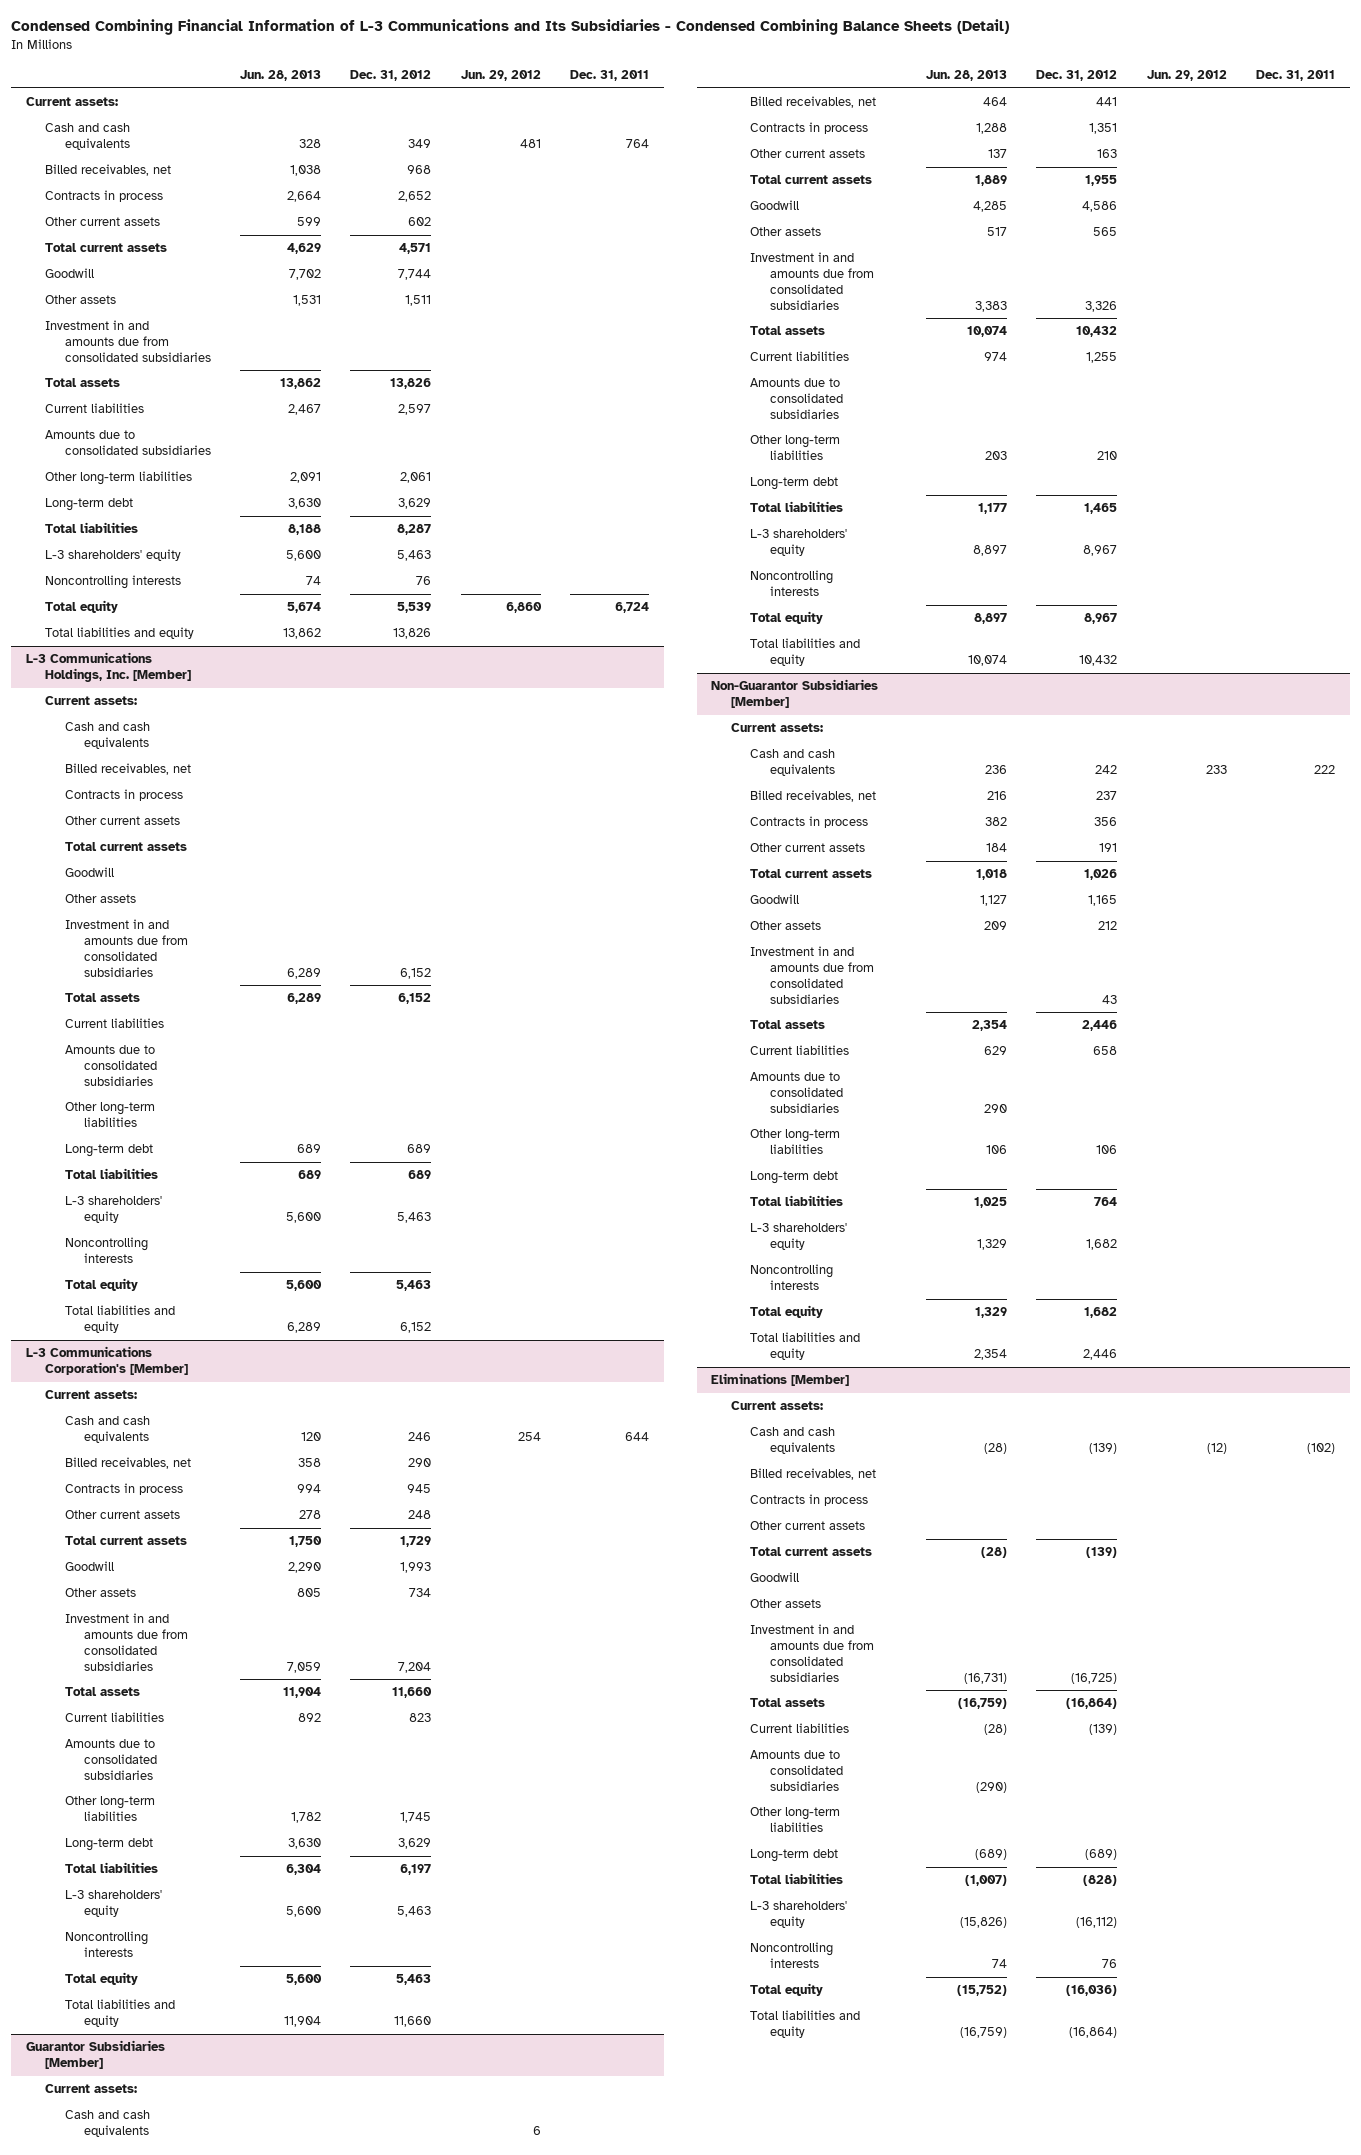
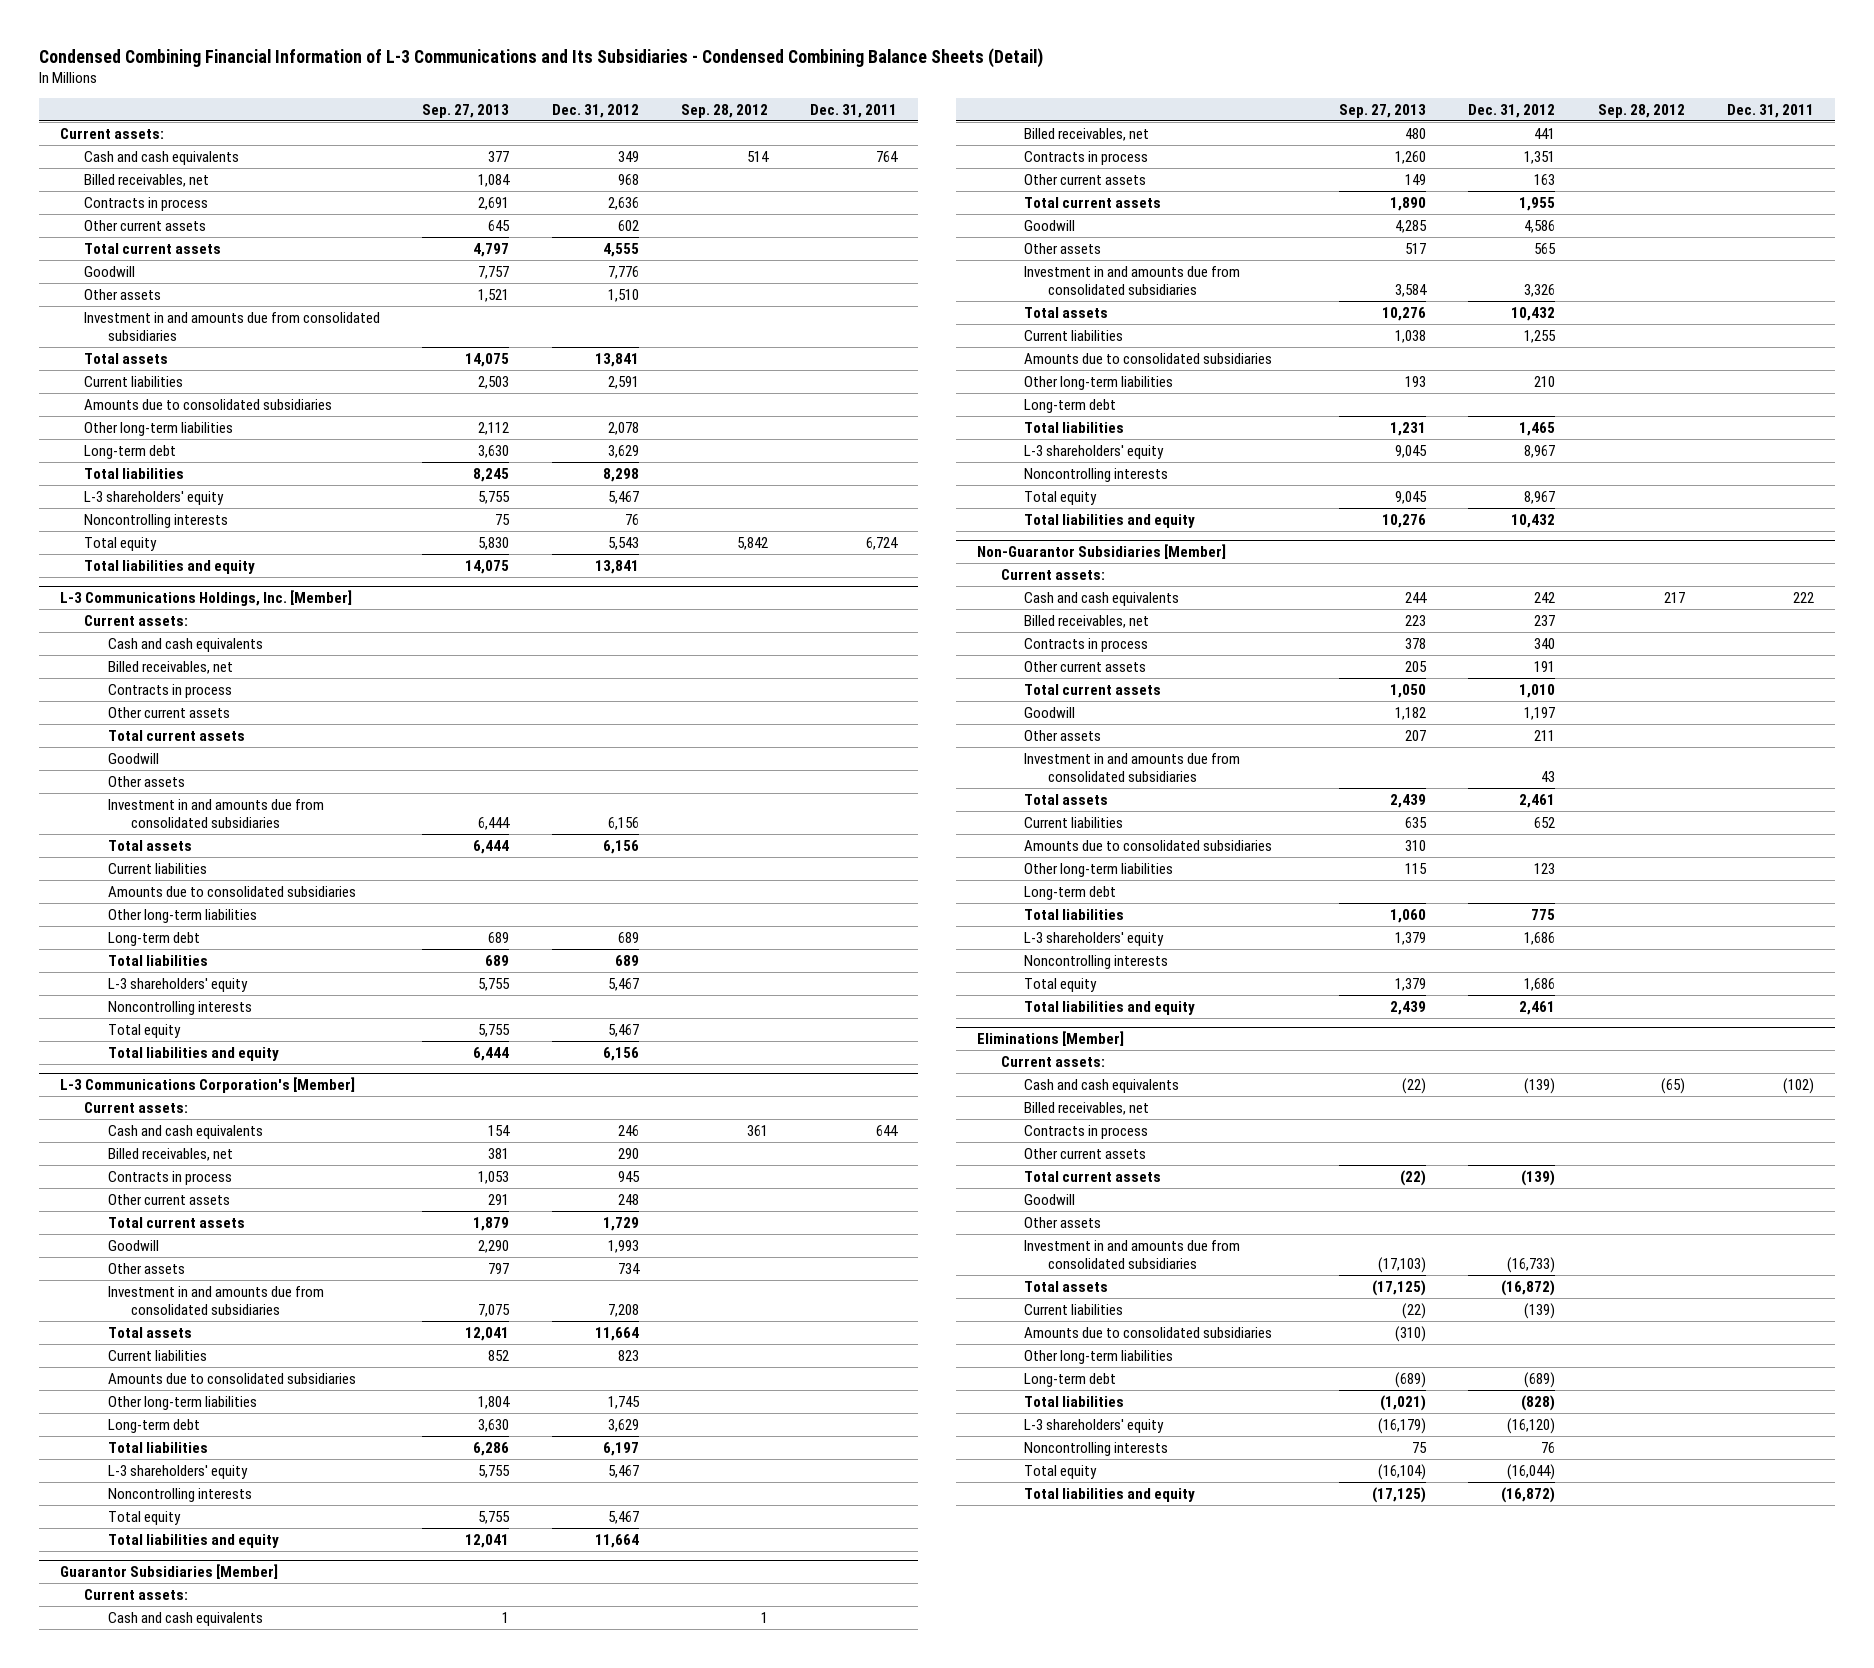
[240,70,322,82] Jun. 28, 2013 -> none
[460,70,541,82] Jun. 29, 2012 -> none
none -> [422,103,510,118] Sep. 27, 2013
none -> [680,103,768,118] Sep. 28, 2012
[398,191,432,203] 2,652 -> [607,196,639,210] 2,636
[399,243,432,255] 4,571 -> [602,242,639,257] 4,555
[398,269,432,281] 7,744 -> [607,265,639,279] 7,776
[405,295,432,307] 1,511 -> [607,288,639,302] 1,510
[390,378,432,390] 13,826 -> [594,352,639,367] 13,841
[398,404,432,416] 2,597 -> [607,375,639,389] 2,591
[400,472,432,484] 2,061 -> [607,421,639,435] 2,078
[397,524,432,536] 8,287 -> [602,467,639,482] 8,298
[397,550,432,562] 5,463 -> [607,490,639,504] 5,467
[397,602,432,614] 5,539 -> [607,536,639,550] 5,543
[393,628,432,640] 13,826 -> [594,559,639,574] 13,841
[400,967,432,979] 6,152 -> [607,817,639,831] 6,156
[398,993,432,1005] 6,152 -> [602,839,639,854] 6,156
[397,1212,432,1224] 5,463 -> [607,977,639,991] 5,467
[396,1280,432,1292] 5,463 -> [607,1023,639,1037] 5,467
[400,1322,432,1334] 6,152 -> [602,1046,639,1061] 6,156
[398,1661,432,1673] 7,204 -> [607,1304,639,1318] 7,208
[392,1687,433,1699] 11,660 -> [594,1326,639,1341] 11,664
[397,1906,432,1918] 5,463 -> [607,1464,639,1478] 5,467
[396,1974,432,1986] 5,463 -> [607,1510,639,1524] 5,467
[394,2016,432,2028] 11,660 -> [594,1533,639,1548] 11,664
[1094,817,1118,827] 356 -> [1534,637,1556,649] 340
[1084,869,1118,881] 1,026 -> [1519,683,1556,698] 1,010
[1088,895,1118,907] 1,165 -> [1524,706,1556,720] 1,197
[1098,921,1118,931] 212 -> [1534,729,1556,741] 211
[1082,1020,1118,1032] 2,446 -> [1519,793,1556,808] 2,461
[1093,1046,1118,1056] 658 -> [1534,816,1556,828] 652
[1096,1145,1118,1155] 106 -> [1534,862,1556,874] 123
[1094,1197,1118,1207] 764 -> [1531,908,1556,920] 775
[1086,1239,1118,1251] 1,682 -> [1524,931,1556,945] 1,686
[1084,1307,1118,1319] 1,682 -> [1524,977,1556,991] 1,686
[1083,1349,1118,1361] 2,446 -> [1519,1000,1556,1015] 2,461
[1071,1672,1118,1684] (16,725) -> [1507,1257,1556,1274] (16,733)
[1066,1698,1118,1710] (16,864) -> [1501,1279,1556,1296] (16,872)
[1076,1917,1118,1929] (16,112) -> [1507,1417,1556,1434] (16,120)
[1066,1985,1118,1997] (16,036) -> [1507,1463,1556,1480] (16,044)
[1069,2027,1118,2039] (16,864) -> [1501,1486,1556,1503] (16,872)

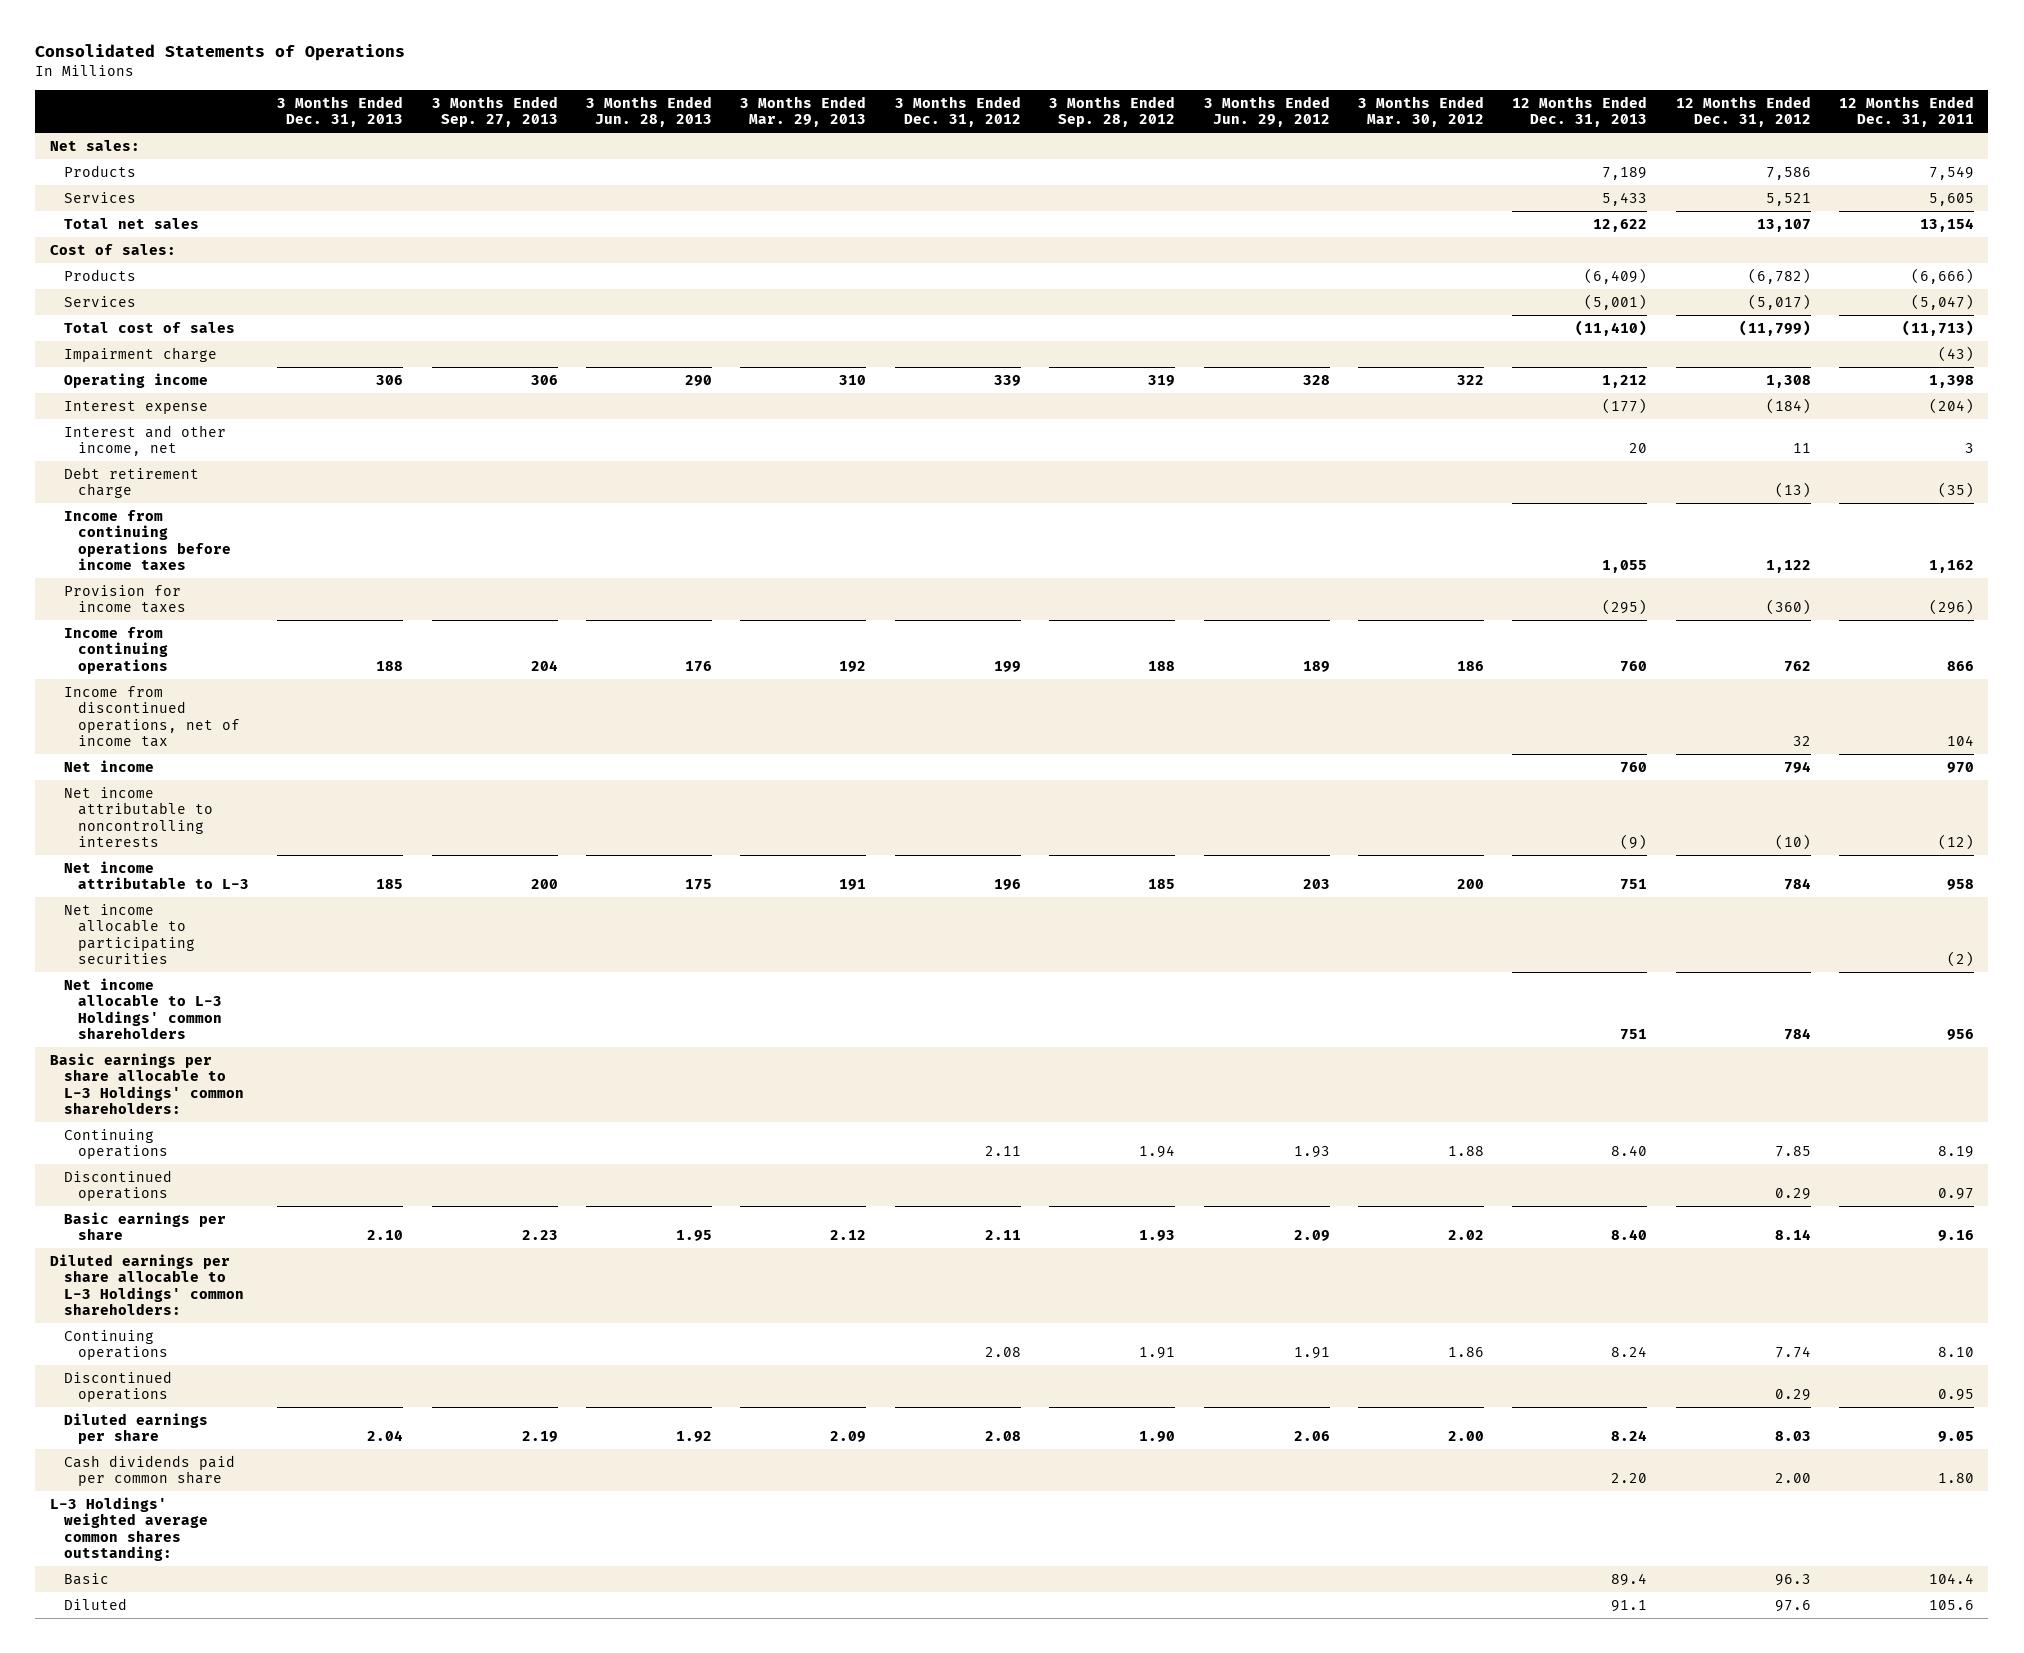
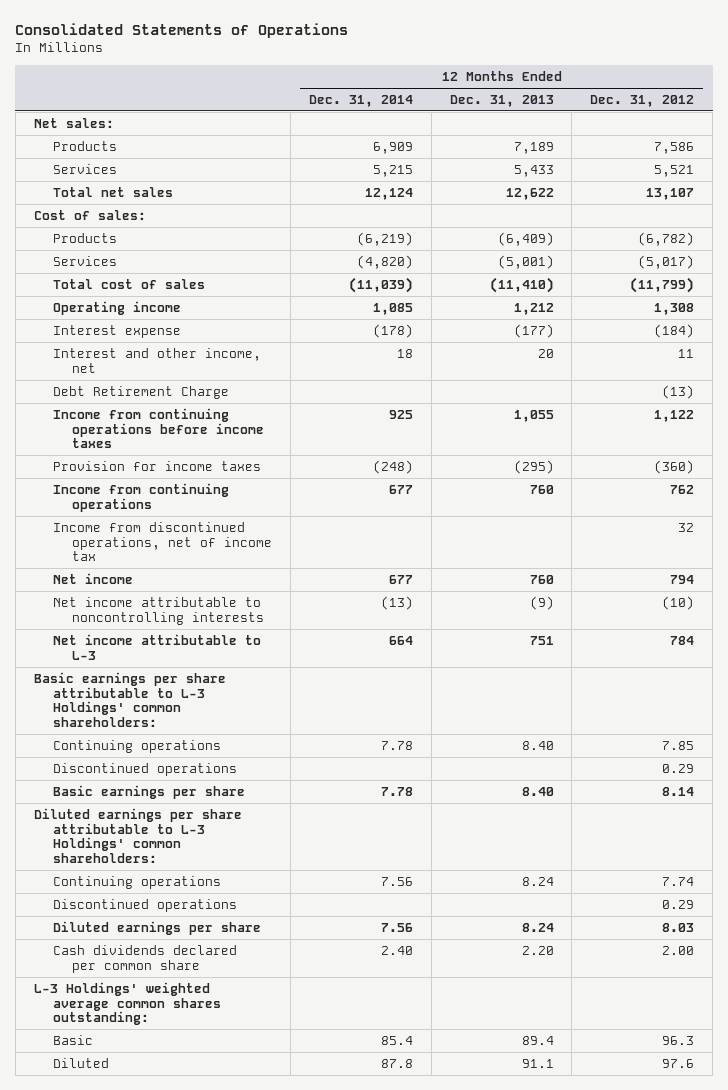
[277,95,404,128] 3 Months Ended Dec. 31, 2013 -> none
[431,95,558,128] 3 Months Ended Sep. 27, 2013 -> none
[585,95,712,128] 3 Months Ended Jun. 28, 2013 -> none
[740,95,867,128] 3 Months Ended Mar. 29, 2013 -> none
[894,95,1021,128] 3 Months Ended Dec. 31, 2012 -> none
[1049,95,1176,128] 3 Months Ended Sep. 28, 2012 -> none
[1203,95,1330,128] 3 Months Ended Jun. 29, 2012 -> none
[1358,95,1485,128] 3 Months Ended Mar. 30, 2012 -> none
[1839,95,1975,128] 12 Months Ended Dec. 31, 2011 -> none
none -> [309,94,414,107] Dec. 31, 2014
[63,346,217,362] Impairment charge -> none
[63,466,199,499] Debt retirement charge -> [53,385,230,399] Debt Retirement Charge
[63,903,195,964] Net income allocable to participating securities -> none
[63,977,222,1039] Net income allocable to L-3 Holdings' common shareholders -> none
[49,1052,244,1114] Basic earnings per share allocable to L-3 Holdings' common shareholders: -> [33,671,226,728] Basic earnings per share attributable to L-3 Holdings' common shareholders:
[49,1253,244,1315] Diluted earnings per share allocable to L-3 Holdings' common shareholders: -> [33,807,242,864] Diluted earnings per share attributable to L-3 Holdings' common shareholders:
[63,1454,235,1487] Cash dividends paid per common share -> [53,944,238,973] Cash dividends declared per common share

